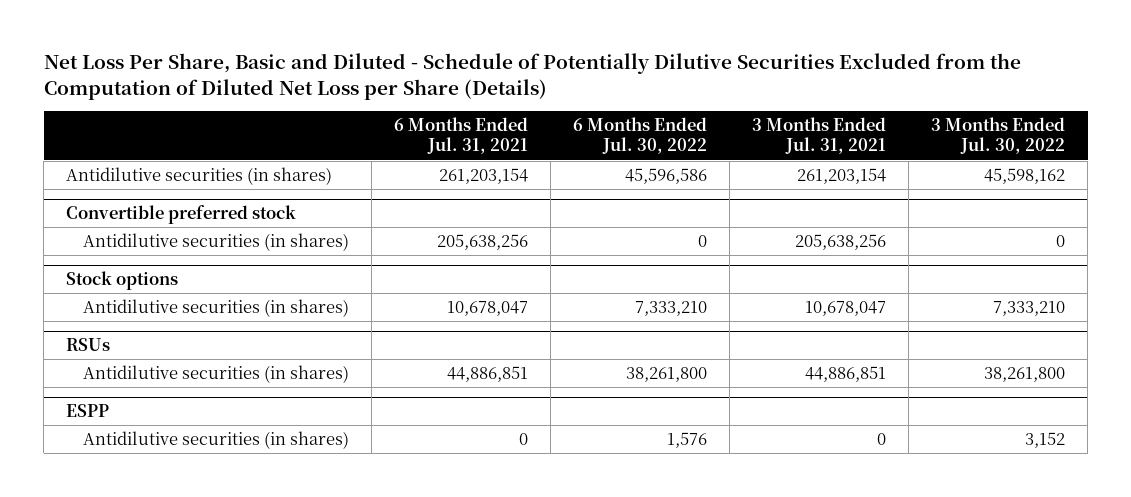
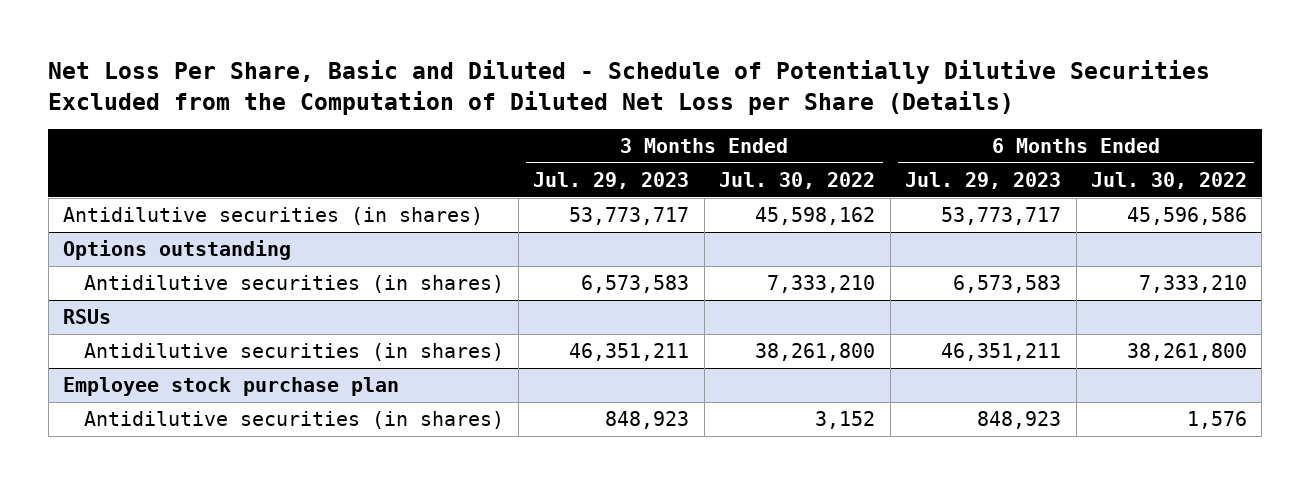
[393,117,528,155] 6 Months Ended Jul. 31, 2021 -> none
[752,117,887,155] 3 Months Ended Jul. 31, 2021 -> none
none -> [533,171,690,189] Jul. 29, 2023
none -> [905,171,1062,189] Jul. 29, 2023
[66,205,297,225] Convertible preferred stock -> none
[82,233,349,252] Antidilutive securities (in shares) -> none
[66,271,179,291] Stock options -> [63,240,292,261] Options outstanding
[66,404,110,418] ESPP -> [63,377,400,397] Employee stock purchase plan

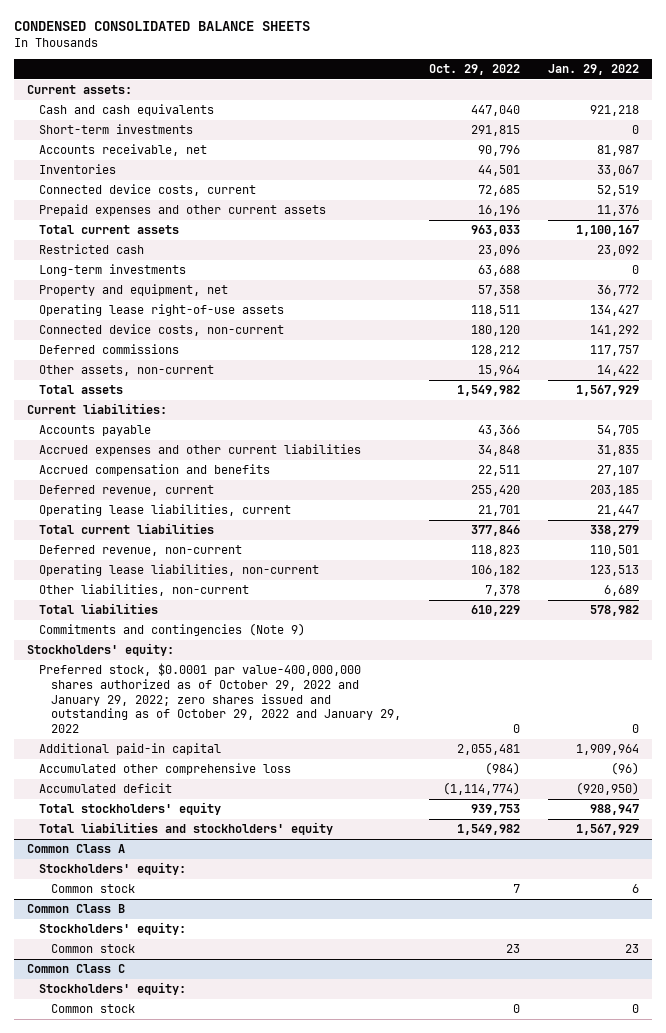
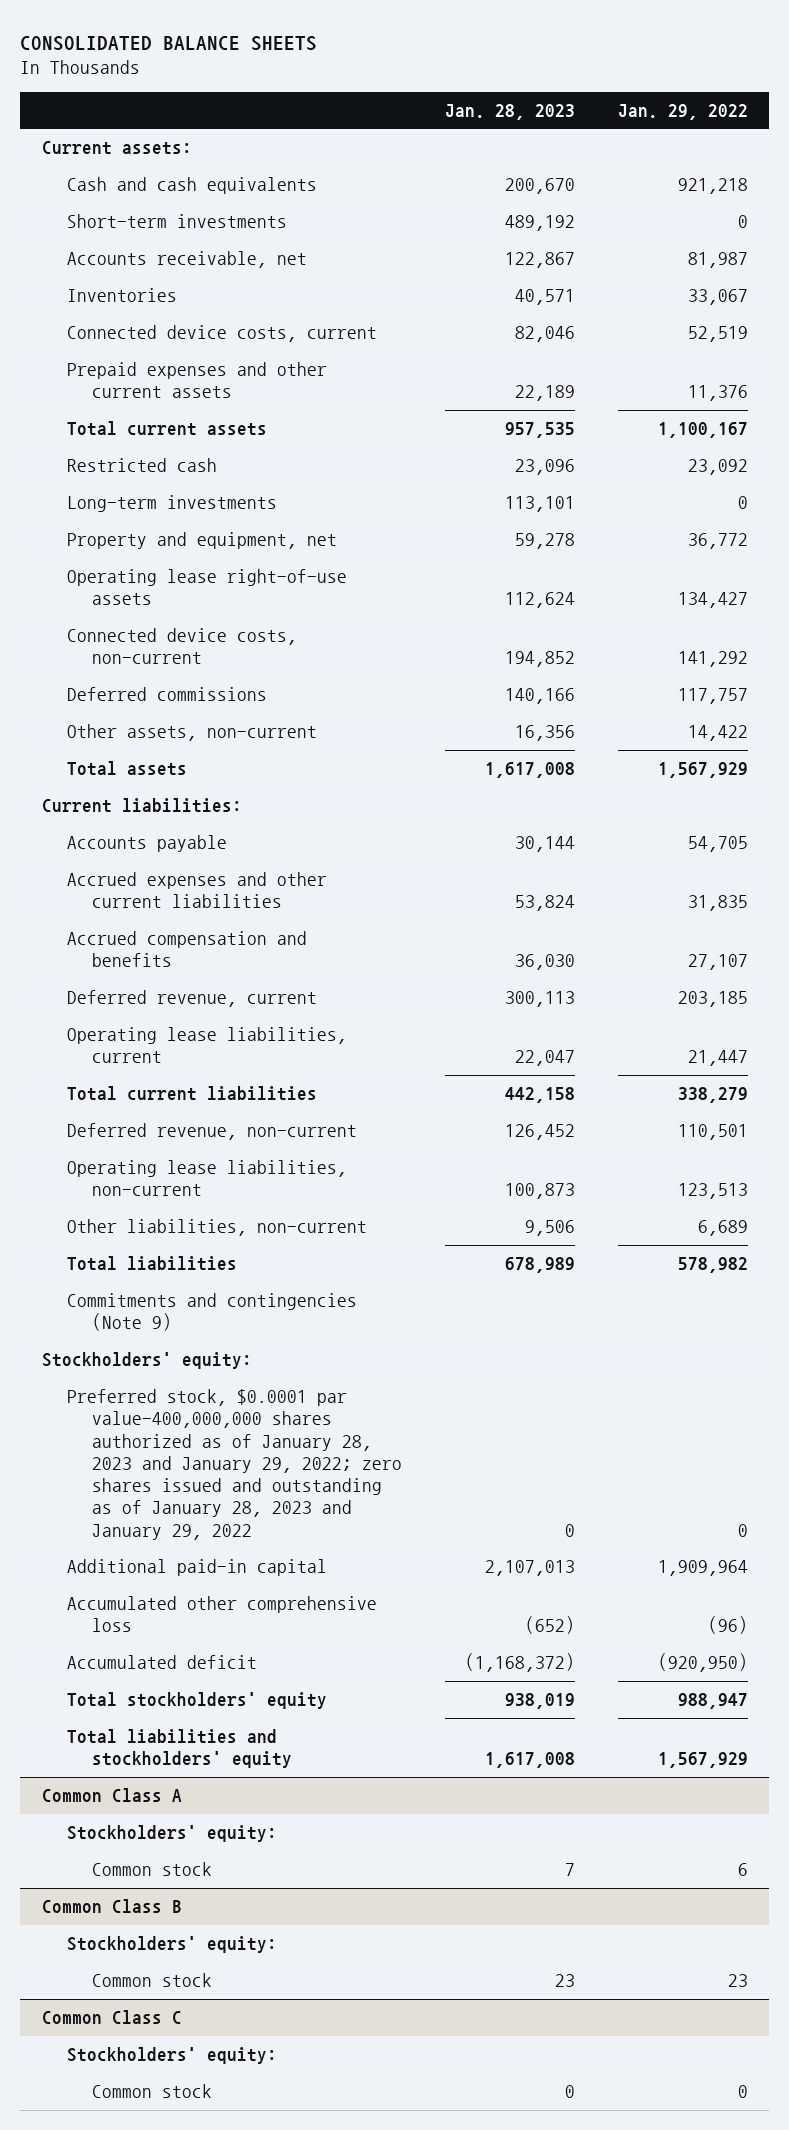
[13,21,310,32] CONDENSED CONSOLIDATED BALANCE SHEETS -> [20,35,318,51] CONSOLIDATED BALANCE SHEETS
[428,63,520,75] Oct. 29, 2022 -> none
none -> [444,103,575,120] Jan. 28, 2023
[39,663,402,733] Preferred stock, $0.0001 par value-400,000,000 shares authorized as of October 29, 2022 and January 29, 2022; zero shares issued and outstanding as of October 29, 2022 and January 29, 2022 -> [66,1389,403,1540] Preferred stock, $0.0001 par value-400,000,000 shares authorized as of January 28, 2023 and January 29, 2022; zero shares issued and outstanding as of January 28, 2023 and January 29, 2022

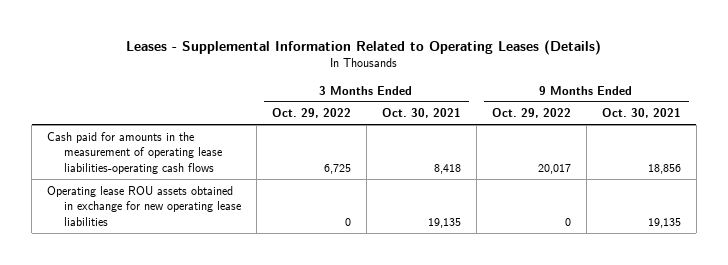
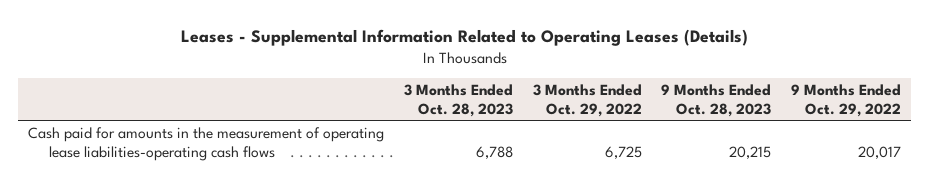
[381,108,461,119] Oct. 30, 2021 -> none
[601,108,681,119] Oct. 30, 2021 -> none
none -> [403,83,513,117] 3 Months Ended Oct. 28, 2023
none -> [661,83,772,117] 9 Months Ended Oct. 28, 2023
[47,185,241,226] Operating lease ROU assets obtained in exchange for new operating lease liabilities -> none

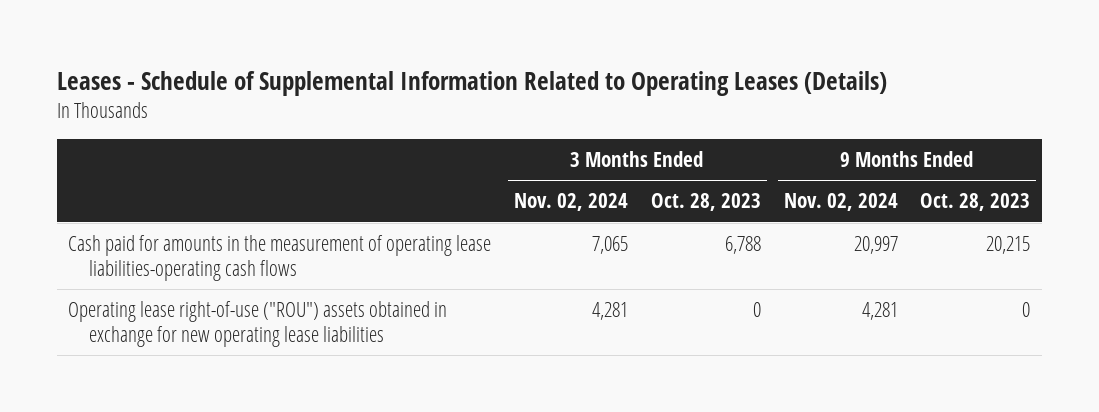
[180,29,748,47] Leases - Supplemental Information Related to Operating Leases (Details) -> [56,70,887,96] Leases - Schedule of Supplemental Information Related to Operating Leases (Details)
[532,83,642,117] 3 Months Ended Oct. 29, 2022 -> none
[791,83,902,117] 9 Months Ended Oct. 29, 2022 -> none
none -> [514,193,629,212] Nov. 02, 2024
none -> [783,193,898,212] Nov. 02, 2024
none -> [68,301,448,347] Operating lease right-of-use ("ROU") assets obtained in exchange for new operating lease liabilities

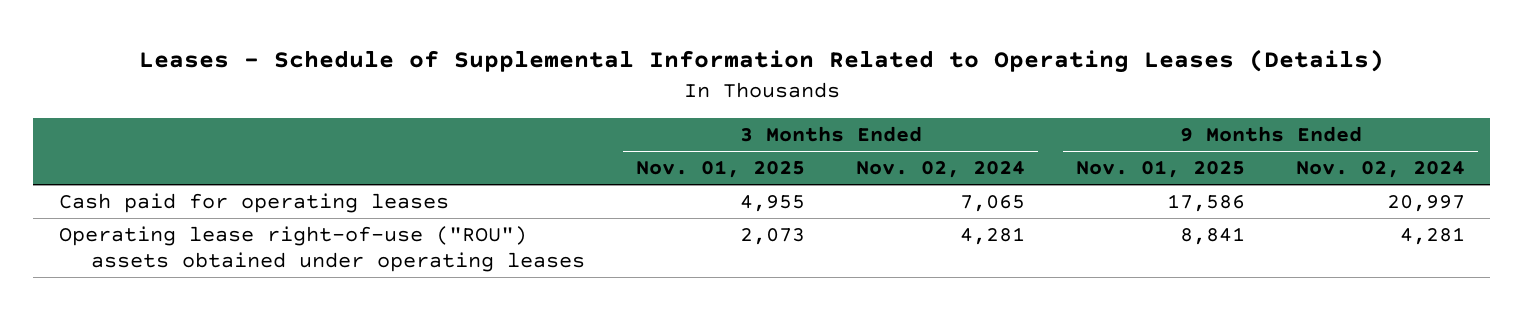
[650,193,761,212] Oct. 28, 2023 -> none
[920,193,1031,212] Oct. 28, 2023 -> none
none -> [636,160,806,179] Nov. 01, 2025
none -> [1076,160,1246,179] Nov. 01, 2025
[68,235,492,281] Cash paid for amounts in the measurement of operating lease liabilities-operating cash flows -> [58,192,449,213] Cash paid for operating leases
[68,301,448,347] Operating lease right-of-use ("ROU") assets obtained in exchange for new operating lease liabilities -> [58,225,586,273] Operating lease right-of-use ("ROU") assets obtained under operating leases

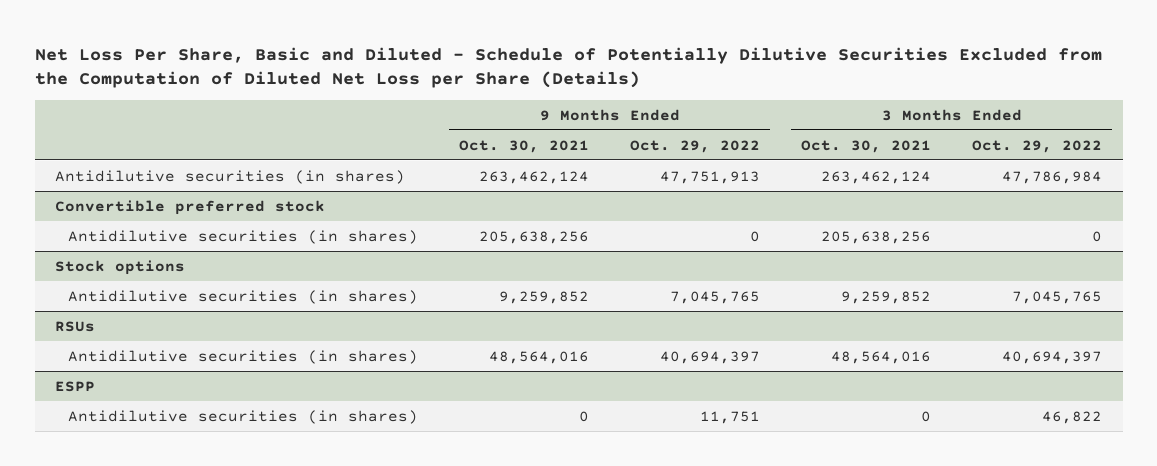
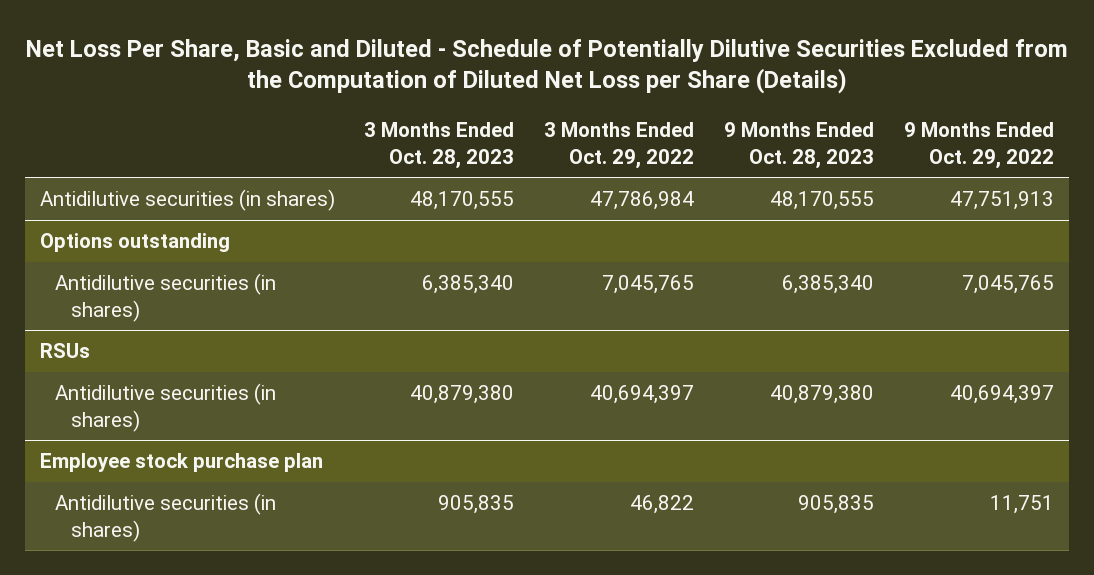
[459,139,590,153] Oct. 30, 2021 -> none
[801,139,932,153] Oct. 30, 2021 -> none
none -> [364,121,515,169] 3 Months Ended Oct. 28, 2023
none -> [724,121,875,169] 9 Months Ended Oct. 28, 2023
[55,199,326,215] Convertible preferred stock -> none
[68,229,419,244] Antidilutive securities (in shares) -> none
[55,259,186,275] Stock options -> [39,233,230,253] Options outstanding
[55,380,96,392] ESPP -> [39,453,323,473] Employee stock purchase plan

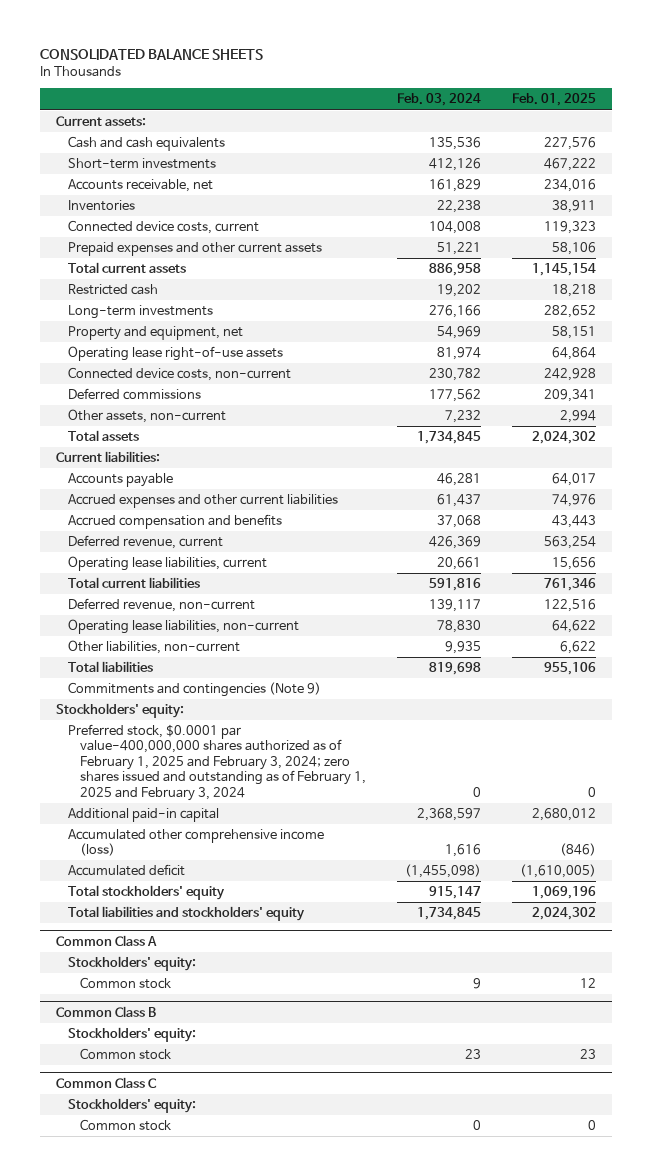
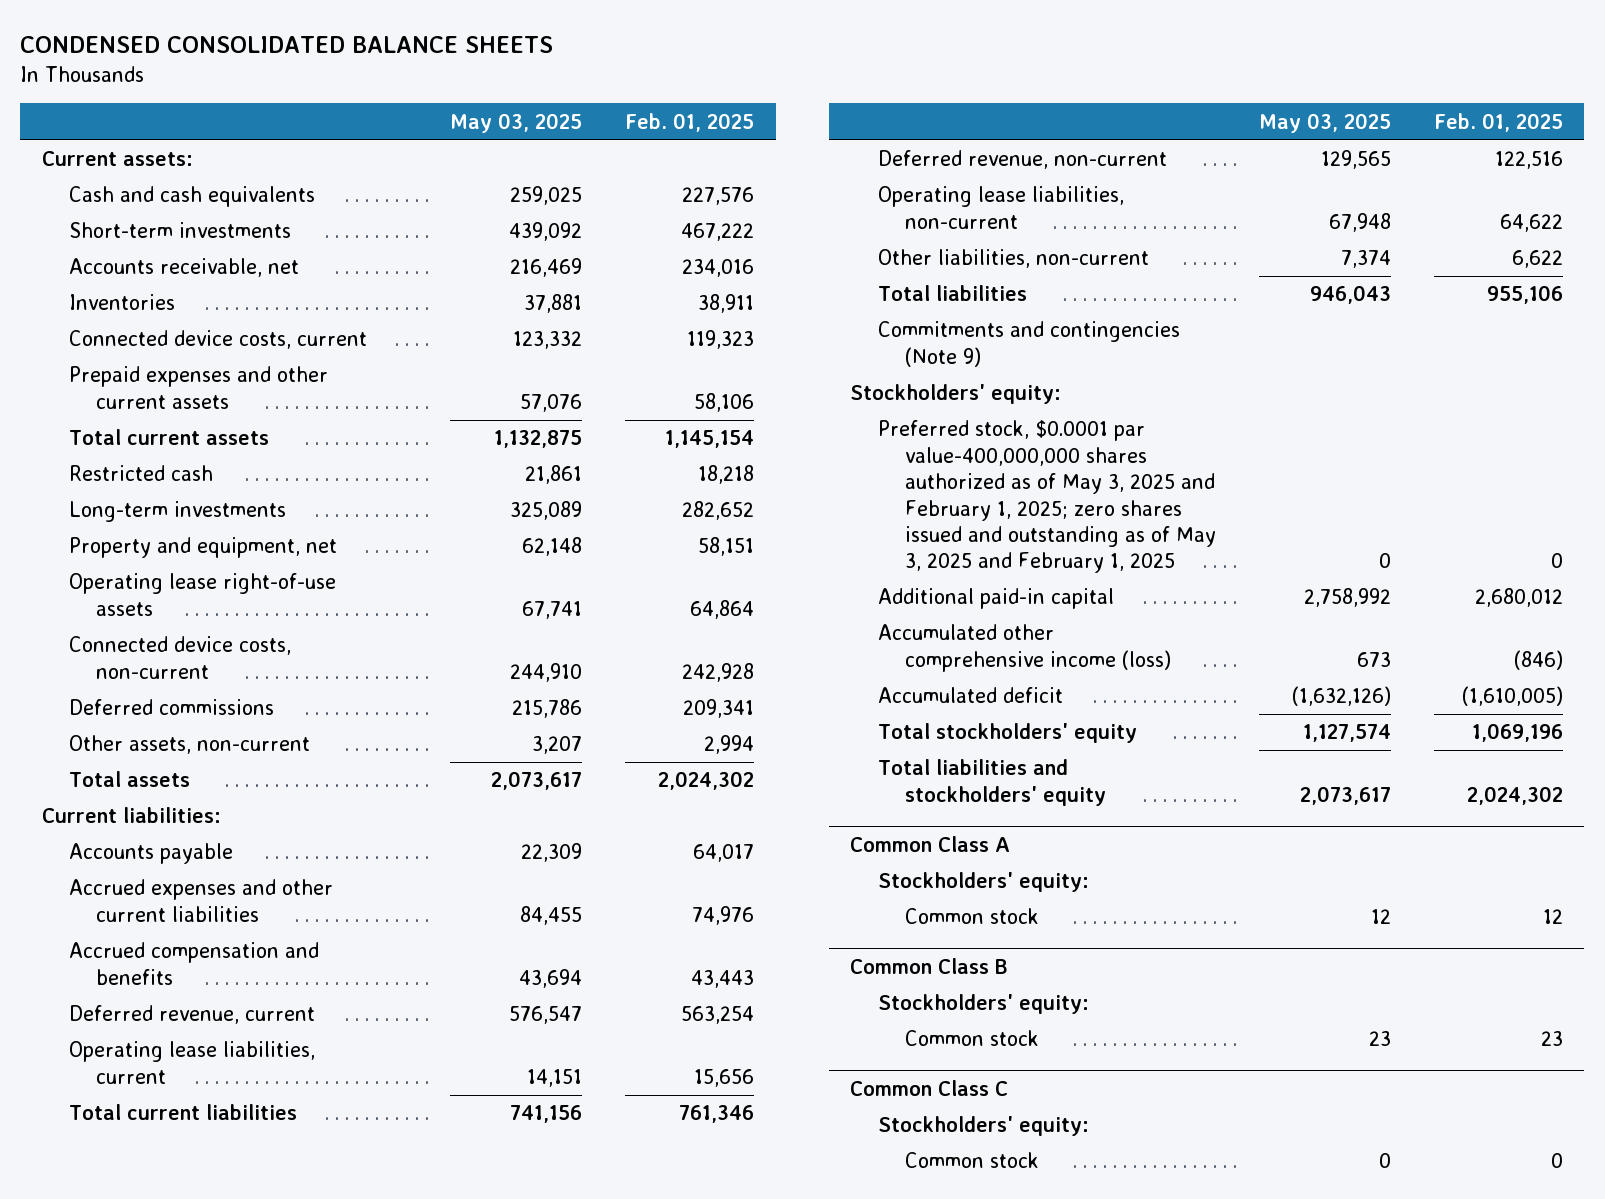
[40,49,264,61] CONSOLIDATED BALANCE SHEETS -> [20,36,554,54] CONDENSED CONSOLIDATED BALANCE SHEETS
[397,93,482,107] Feb. 03, 2024 -> none
none -> [450,112,583,133] May 03, 2025
[67,723,366,801] Preferred stock, $0.0001 par value-400,000,000 shares authorized as of February 1, 2025 and February 3, 2024; zero shares issued and outstanding as of February 1, 2025 and February 3, 2024 -> [877,420,1216,574] Preferred stock, $0.0001 par value-400,000,000 shares authorized as of May 3, 2025 and February 1, 2025; zero shares issued and outstanding as of May 3, 2025 and February 1, 2025

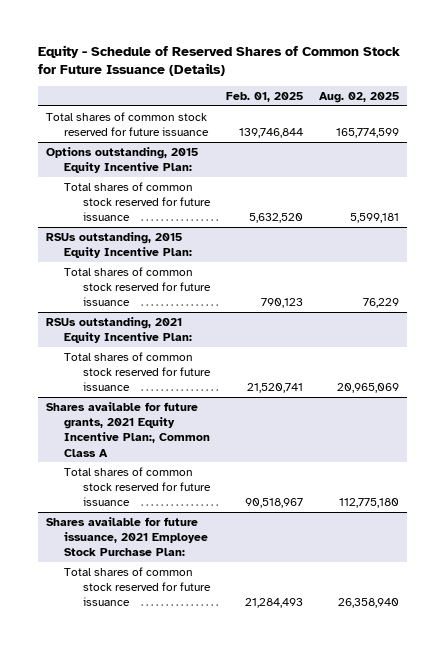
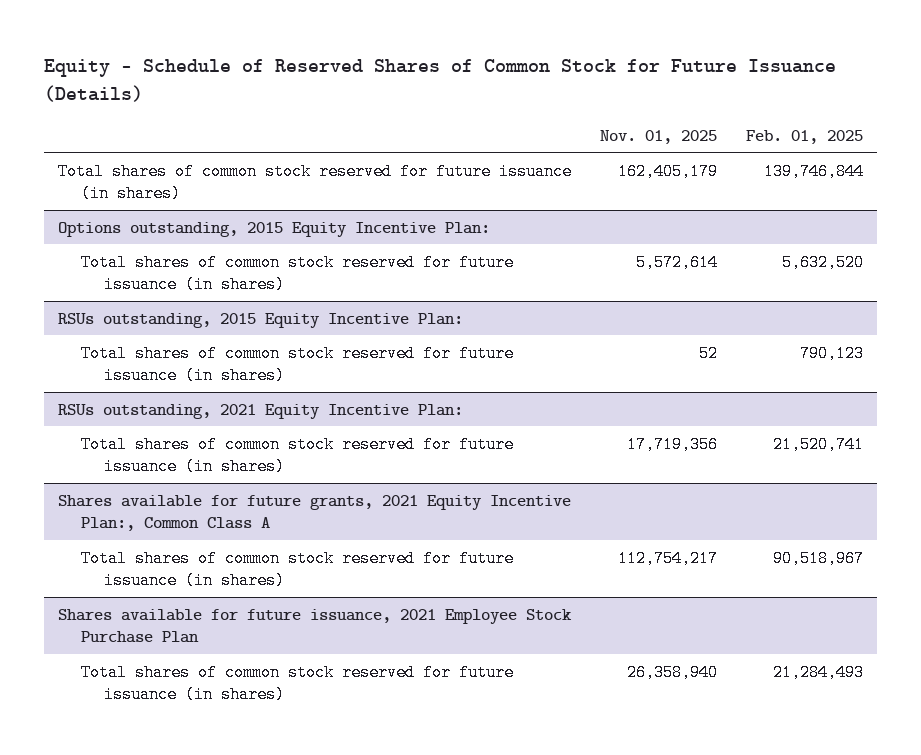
[319,91,400,103] Aug. 02, 2025 -> none
none -> [600,129,718,144] Nov. 01, 2025
[45,111,210,137] Total shares of common stock reserved for future issuance -> [58,162,573,203] Total shares of common stock reserved for future issuance (in shares)
[64,181,212,222] Total shares of common stock reserved for future issuance -> [81,253,515,294] Total shares of common stock reserved for future issuance (in shares)
[64,266,212,307] Total shares of common stock reserved for future issuance -> [81,344,515,385] Total shares of common stock reserved for future issuance (in shares)
[64,351,212,392] Total shares of common stock reserved for future issuance -> [81,435,515,476] Total shares of common stock reserved for future issuance (in shares)
[64,466,212,507] Total shares of common stock reserved for future issuance -> [81,549,515,590] Total shares of common stock reserved for future issuance (in shares)
[45,516,209,557] Shares available for future issuance, 2021 Employee Stock Purchase Plan: -> [58,608,573,644] Shares available for future issuance, 2021 Employee Stock Purchase Plan
[64,566,212,607] Total shares of common stock reserved for future issuance -> [81,663,515,704] Total shares of common stock reserved for future issuance (in shares)

